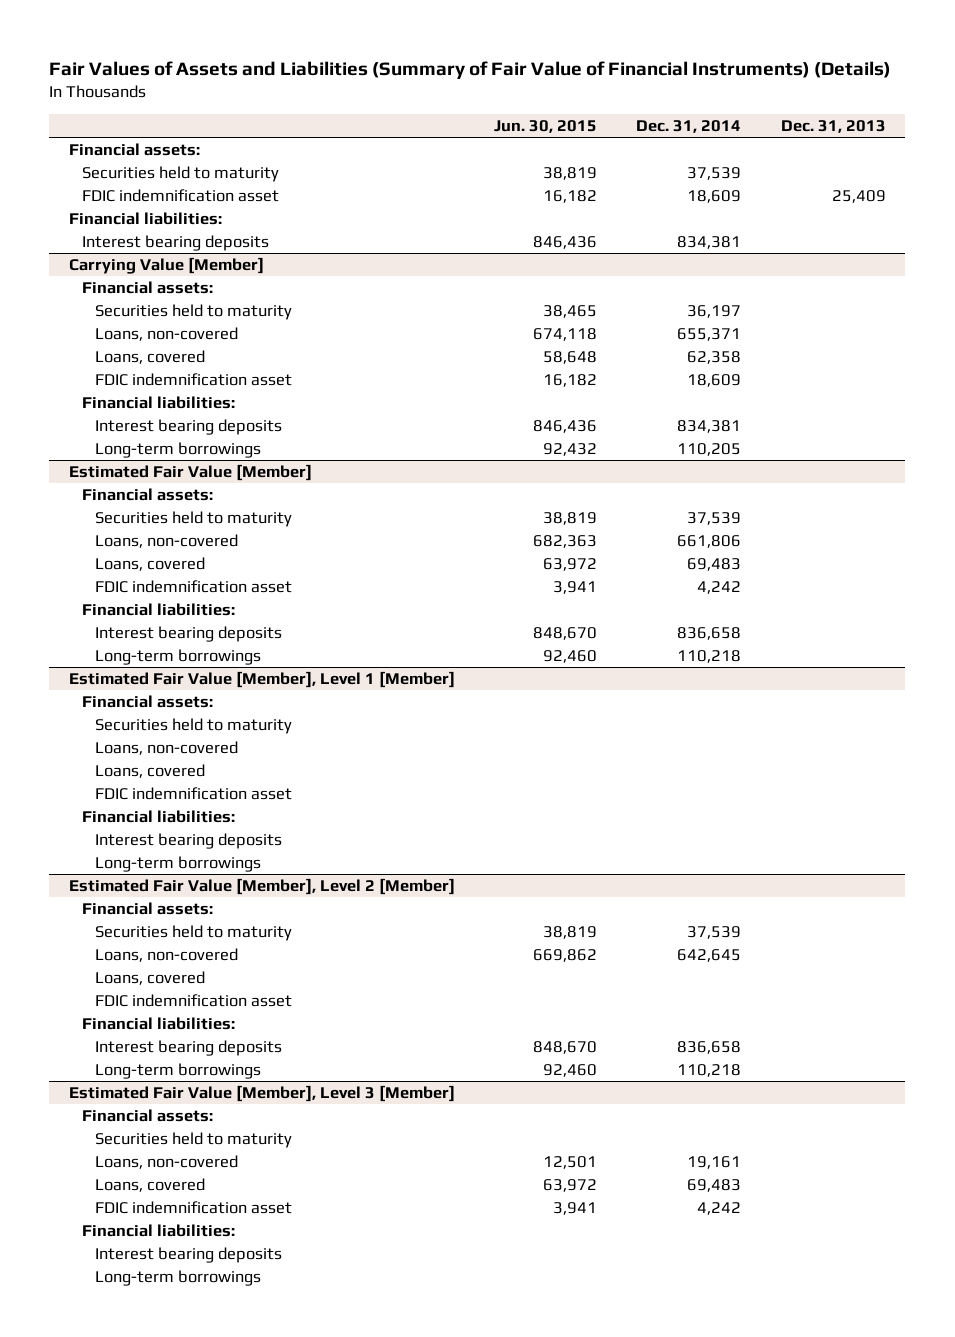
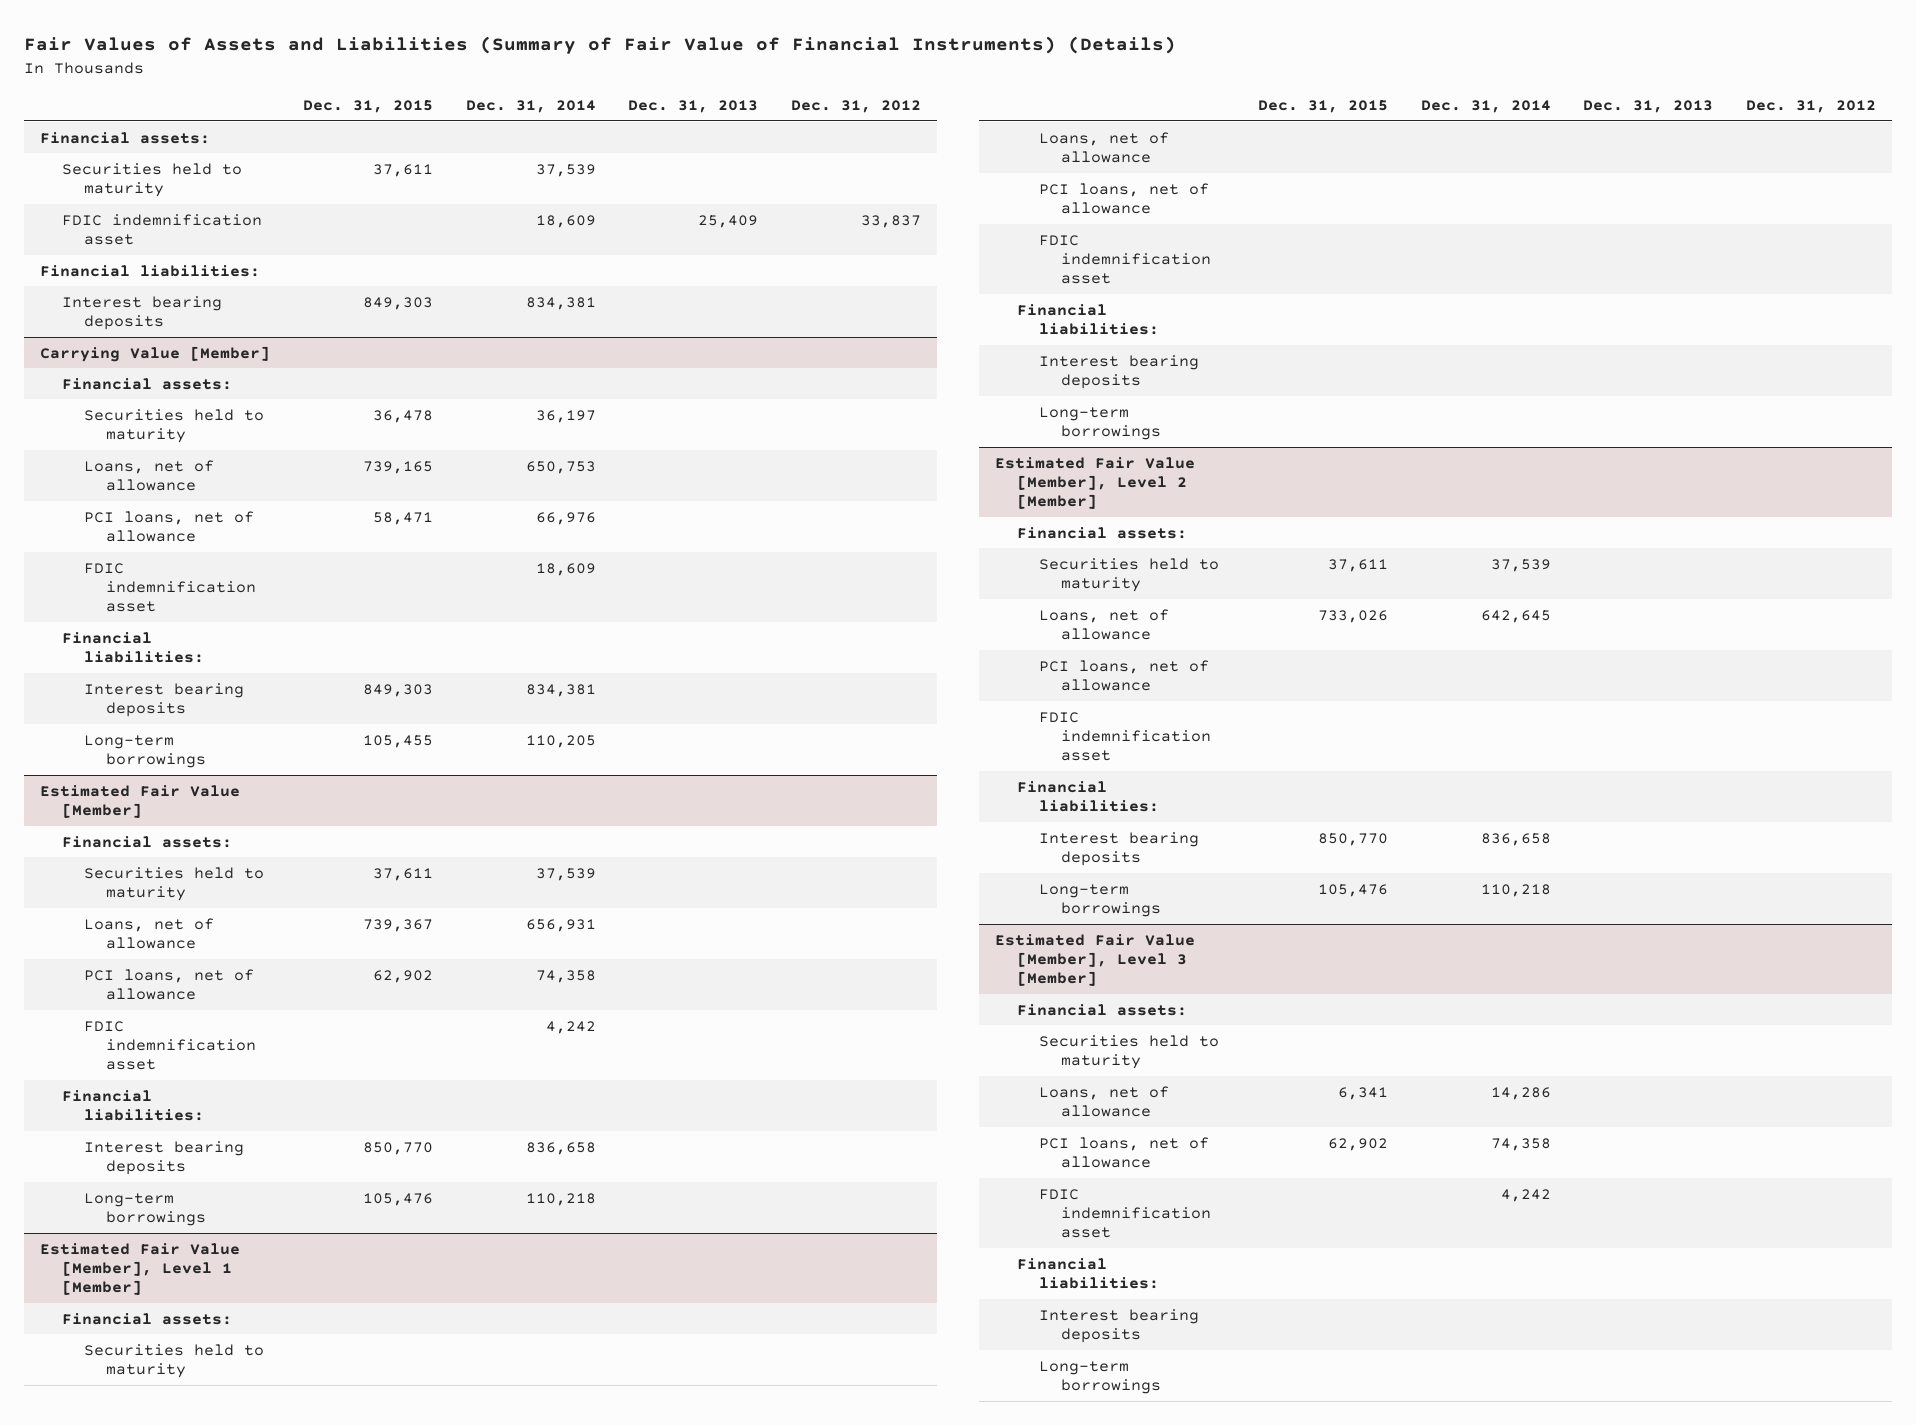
[494,119,598,133] Jun. 30, 2015 -> none
none -> [302,100,433,114] Dec. 31, 2015
none -> [790,100,921,114] Dec. 31, 2012
[95,327,239,342] Loans, non-covered -> none
[95,350,206,365] Loans, covered -> none
none -> [84,459,215,491] Loans, net of allowance
none -> [84,510,255,542] PCI loans, net of allowance
[95,534,239,549] Loans, non-covered -> none
[95,557,206,572] Loans, covered -> none
none -> [84,917,215,949] Loans, net of allowance
none -> [84,968,255,1000] PCI loans, net of allowance
[95,741,239,756] Loans, non-covered -> [1039,131,1170,163] Loans, net of allowance
[95,764,206,779] Loans, covered -> [1039,182,1210,214] PCI loans, net of allowance
[95,948,239,963] Loans, non-covered -> [1039,608,1170,640] Loans, net of allowance
[95,971,206,986] Loans, covered -> [1039,659,1210,691] PCI loans, net of allowance
[95,1155,239,1170] Loans, non-covered -> none
[95,1178,206,1193] Loans, covered -> none
none -> [1039,1085,1170,1117] Loans, net of allowance
none -> [1039,1136,1210,1168] PCI loans, net of allowance

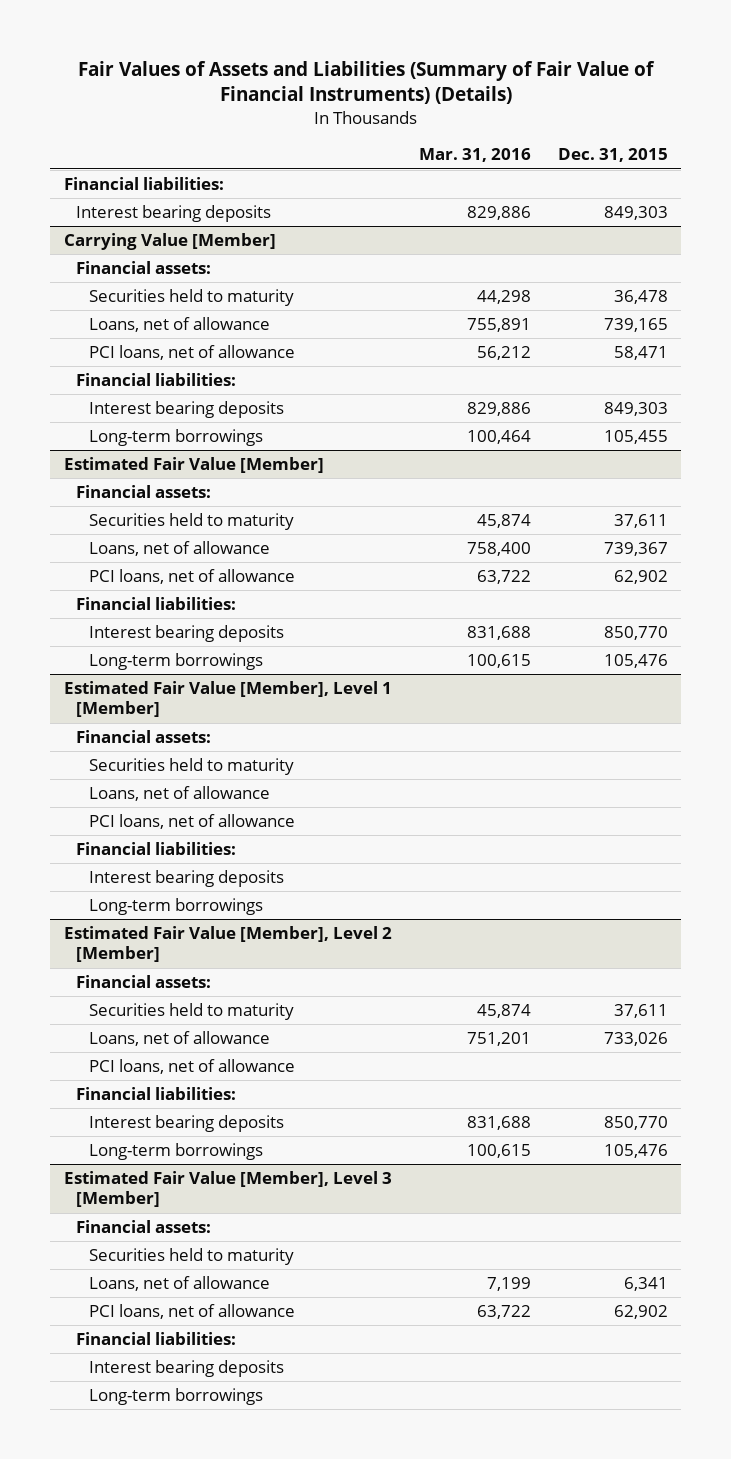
[465,100,596,114] Dec. 31, 2014 -> none
[628,100,759,114] Dec. 31, 2013 -> none
[790,100,921,114] Dec. 31, 2012 -> none
none -> [418,148,531,163] Mar. 31, 2016
[40,131,211,144] Financial assets: -> none
[62,162,243,197] Securities held to maturity -> none
[62,213,263,245] FDIC indemnification asset -> none
[84,562,257,613] FDIC indemnification asset -> none
[84,1020,257,1071] FDIC indemnification asset -> none
[1039,234,1212,285] FDIC indemnification asset -> none
[1039,711,1212,762] FDIC indemnification asset -> none
[1039,1188,1212,1239] FDIC indemnification asset -> none

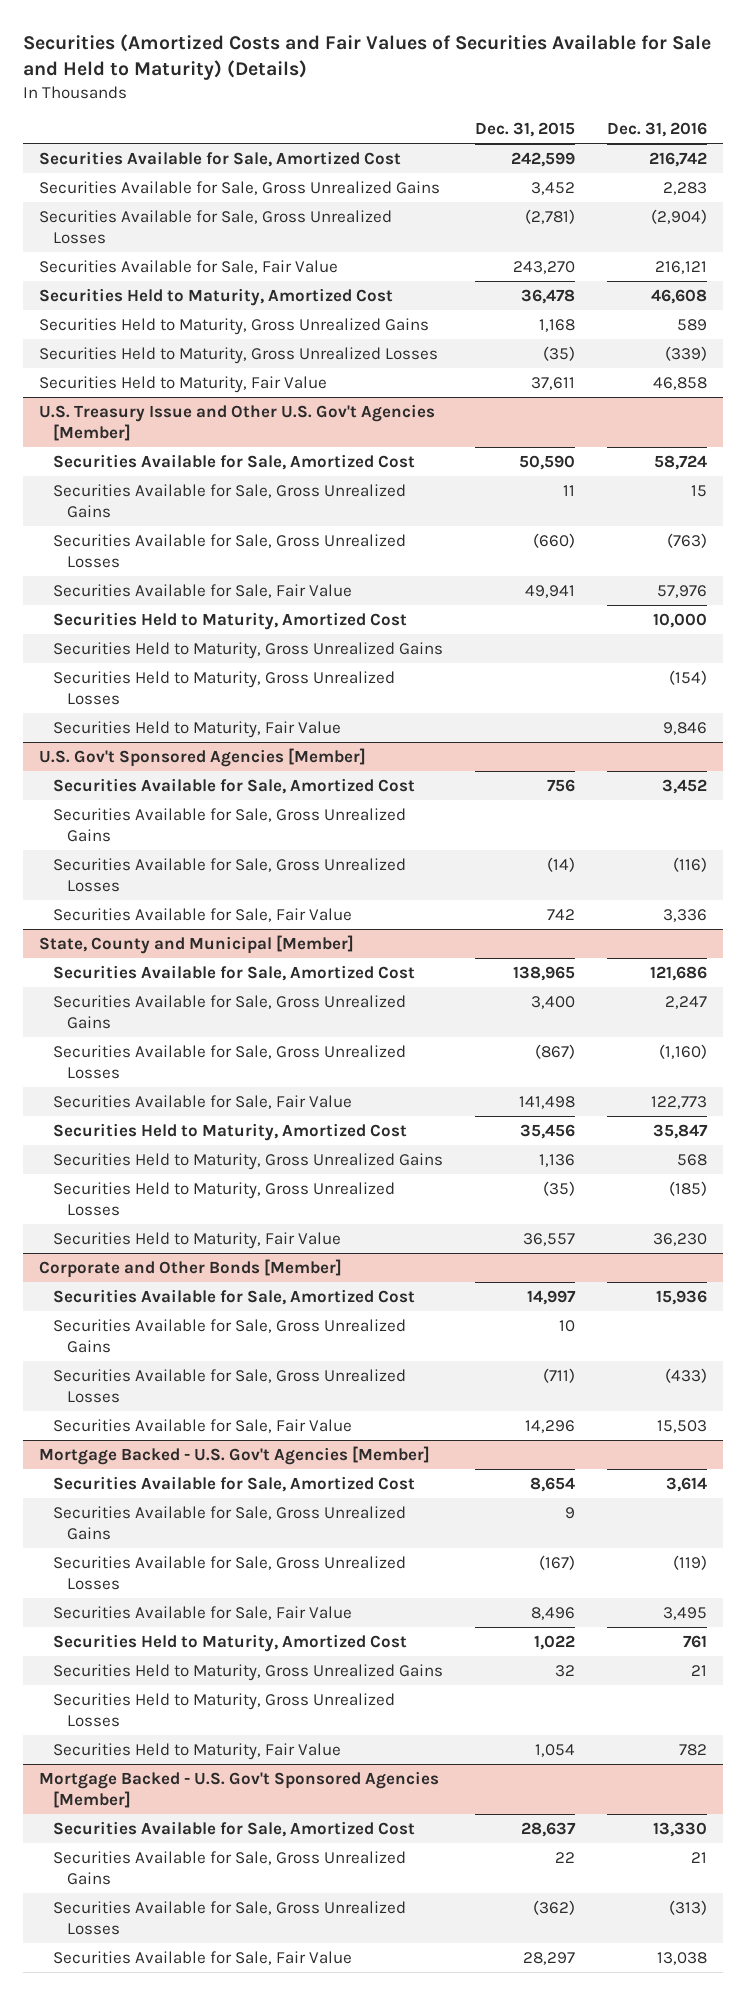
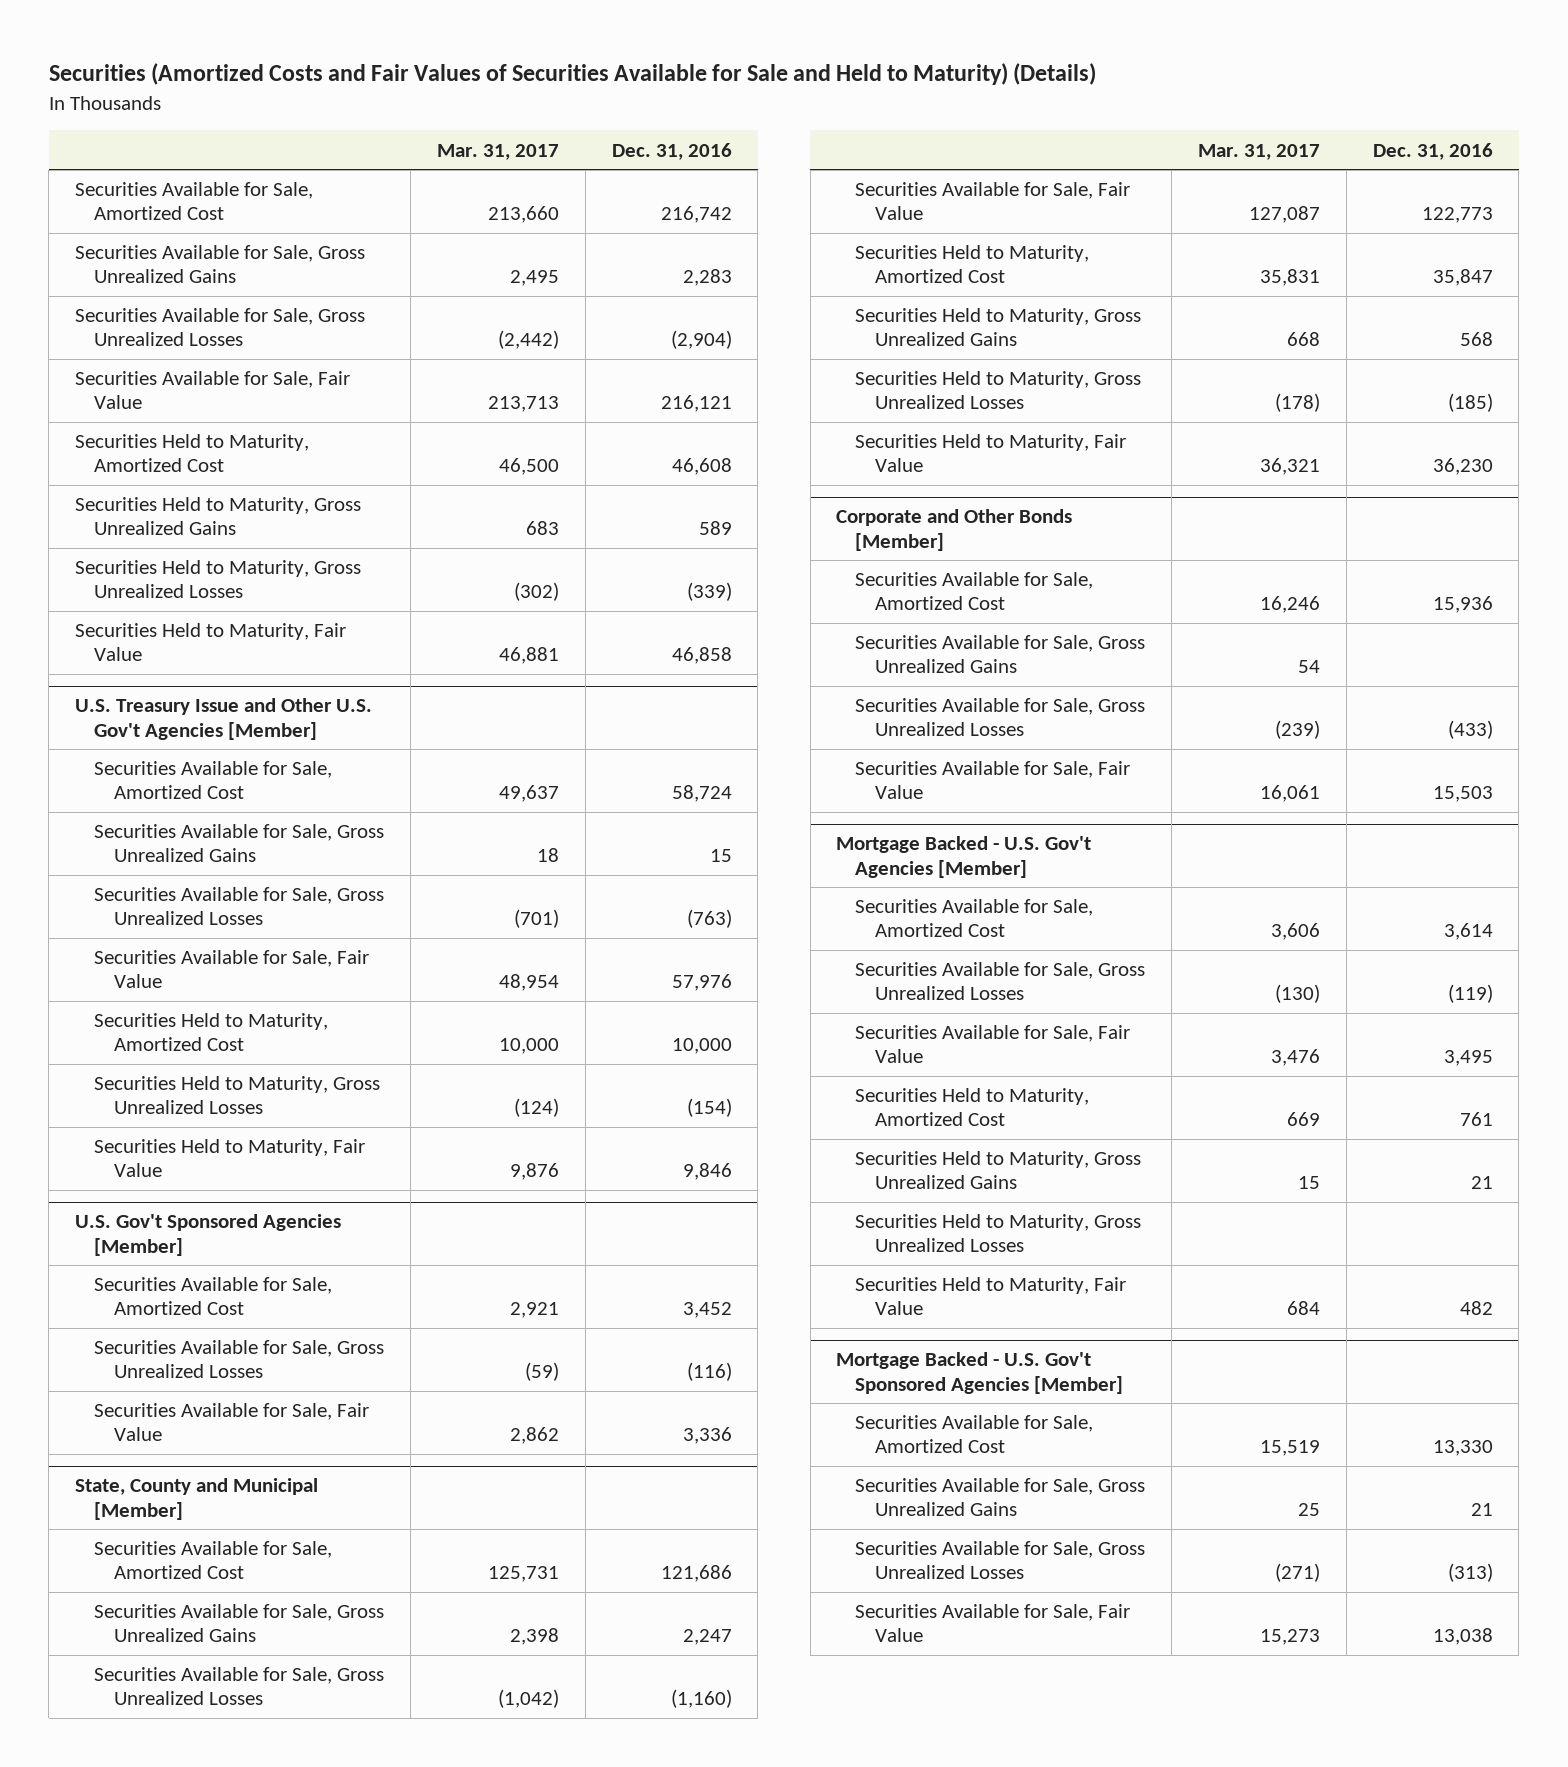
[475,122,576,138] Dec. 31, 2015 -> none
none -> [436,143,559,160] Mar. 31, 2017
[53,641,444,659] Securities Held to Maturity, Gross Unrealized Gains -> none
[53,807,407,842] Securities Available for Sale, Gross Unrealized Gains -> none
[53,1505,407,1540] Securities Available for Sale, Gross Unrealized Gains -> none
[679,1743,708,1756] 782 -> [1459,1301,1493,1316] 482

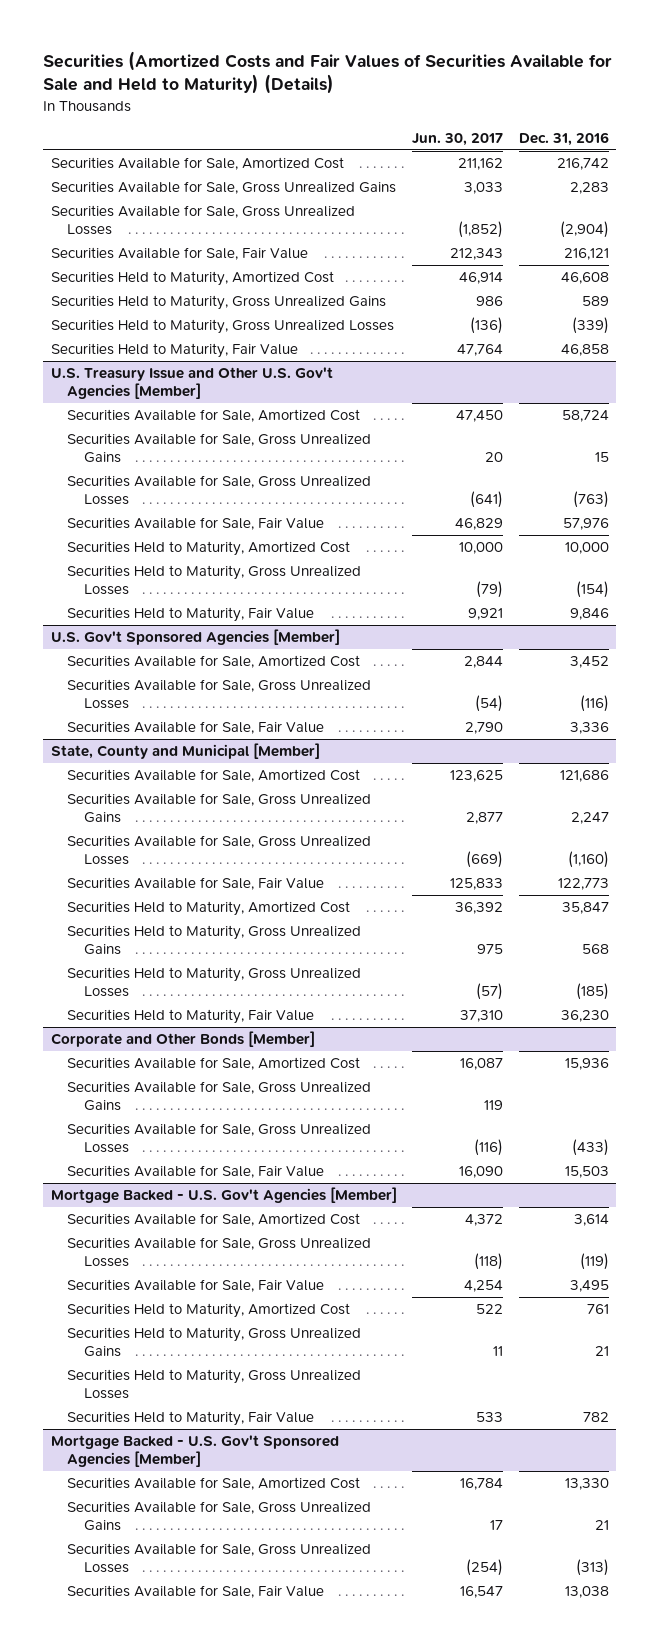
[436,143,559,160] Mar. 31, 2017 -> none
none -> [412,133,504,147] Jun. 30, 2017
[1459,1301,1493,1316] 482 -> [582,1411,609,1422] 782

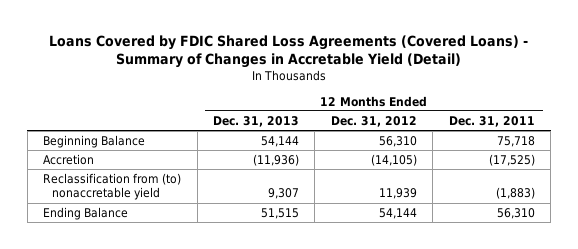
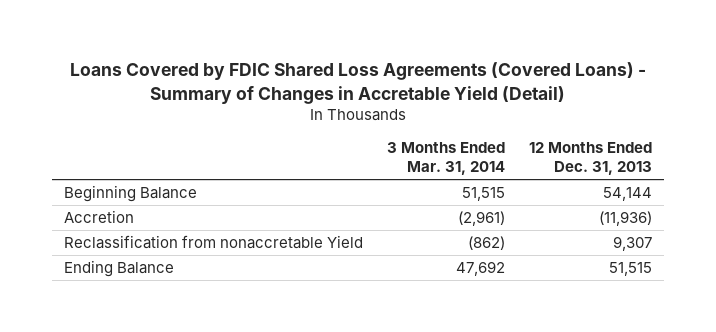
[330,115,417,127] Dec. 31, 2012 -> none
[448,115,535,127] Dec. 31, 2011 -> none
none -> [387,142,506,176] 3 Months Ended Mar. 31, 2014
[43,173,182,201] Reclassification from (to) nonaccretable yield -> [64,234,364,249] Reclassification from nonaccretable Yield

